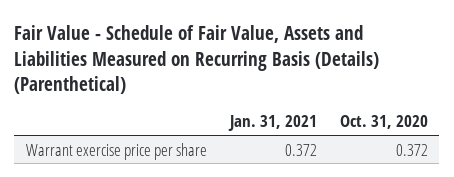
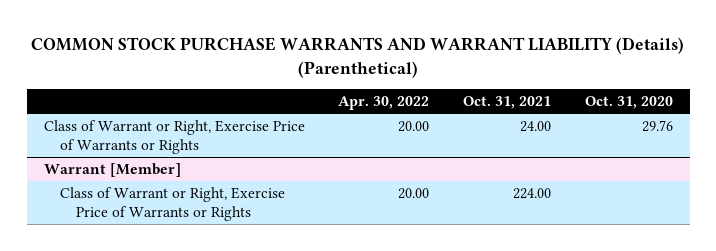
[14,24,380,95] Fair Value - Schedule of Fair Value, Assets and Liabilities Measured on Recurring Basis (Details) (Parenthetical) -> [31,37,685,79] COMMON STOCK PURCHASE WARRANTS AND WARRANT LIABILITY (Details) (Parenthetical)
[227,115,317,132] Jan. 31, 2021 -> none
none -> [338,96,430,111] Apr. 30, 2022
none -> [463,96,552,110] Oct. 31, 2021
[25,142,207,160] Warrant exercise price per share -> [43,120,305,155] Class of Warrant or Right, Exercise Price of Warrants or Rights
[395,143,428,156] 0.372 -> [641,120,673,133] 29.76
none -> [43,163,181,178] Warrant [Member]
none -> [59,187,285,222] Class of Warrant or Right, Exercise Price of Warrants or Rights

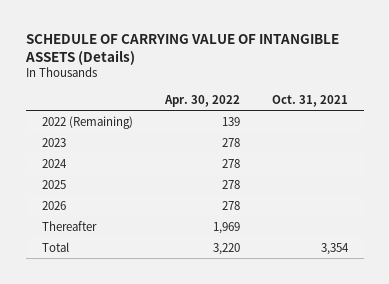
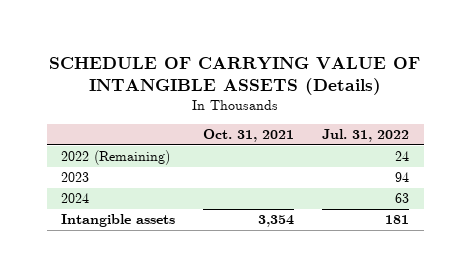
[163,94,240,107] Apr. 30, 2022 -> none
none -> [322,129,410,143] Jul. 31, 2022
[41,179,66,189] 2025 -> none
[41,200,66,210] 2026 -> none
[41,220,97,231] Thereafter -> none
[41,241,69,252] Total -> [60,214,175,228] Intangible assets

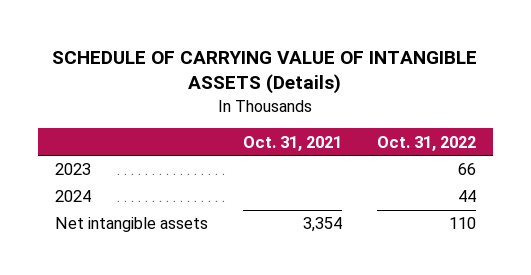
[322,129,410,143] Jul. 31, 2022 -> none
none -> [376,135,476,151] Oct. 31, 2022
[60,150,170,166] 2022 (Remaining) -> none
[60,214,175,228] Intangible assets -> [55,217,209,233] Net intangible assets

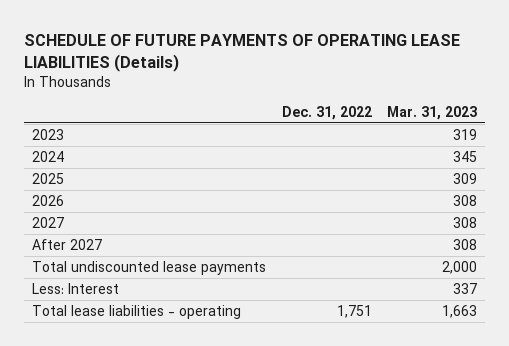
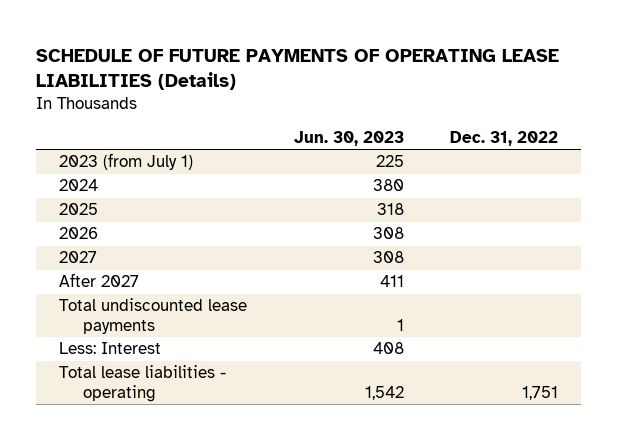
[387,105,478,120] Mar. 31, 2023 -> none
none -> [293,131,404,147] Jun. 30, 2023
[32,129,65,141] 2023 -> [59,153,194,171] 2023 (from July 1)

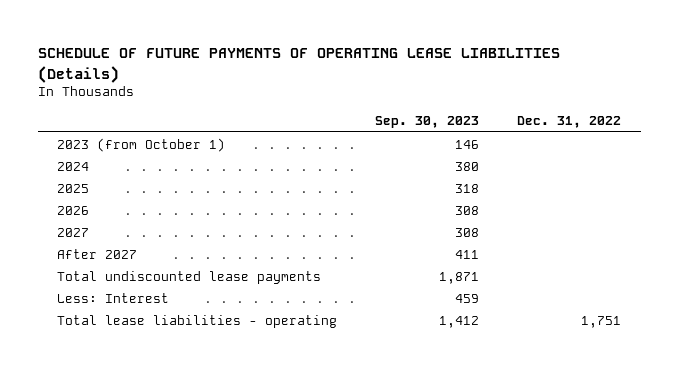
[293,131,404,147] Jun. 30, 2023 -> none
none -> [375,116,480,129] Sep. 30, 2023
[59,153,194,171] 2023 (from July 1) -> [57,137,226,152] 2023 (from October 1)

